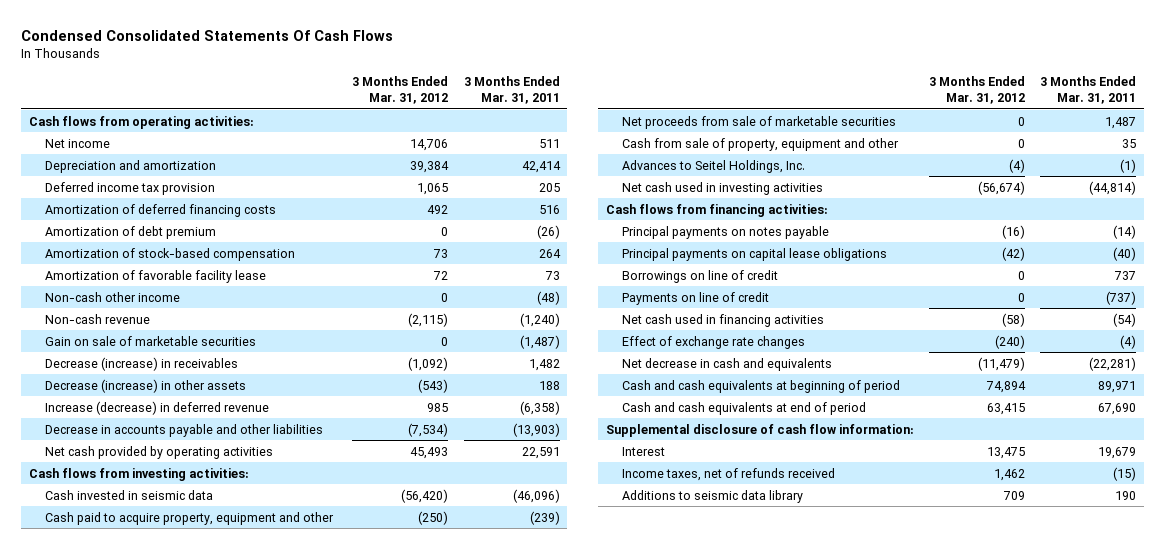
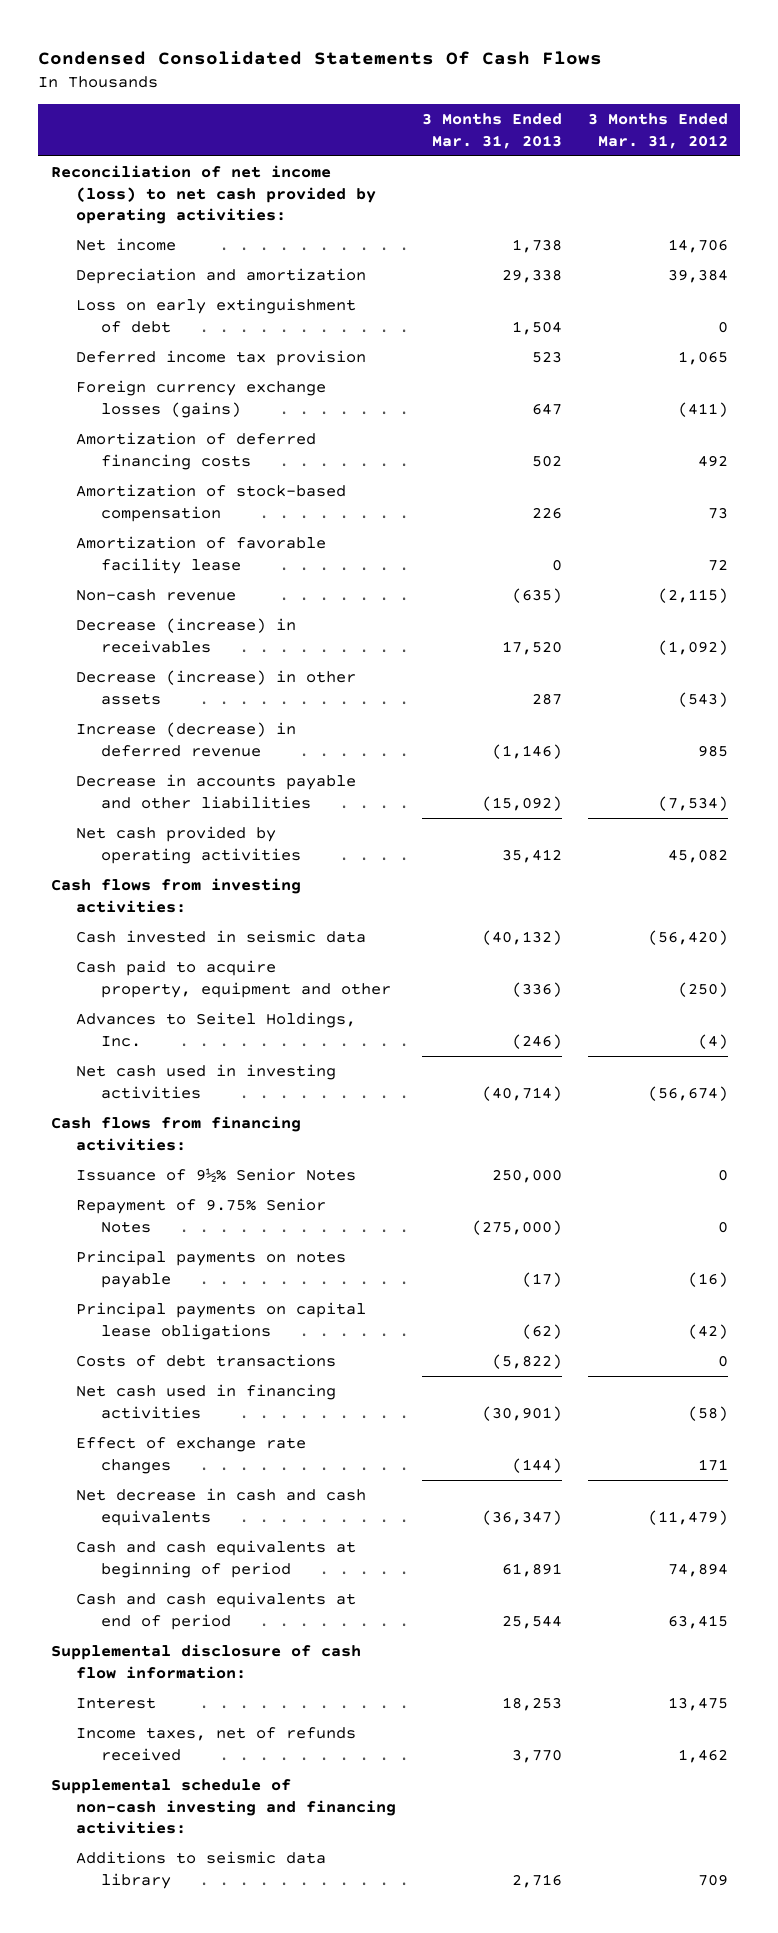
[463,75,560,104] 3 Months Ended Mar. 31, 2011 -> none
none -> [421,113,562,149] 3 Months Ended Mar. 31, 2013
[29,115,255,129] Cash flows from operating activities: -> none
none -> [50,165,376,225] Reconciliation of net income (loss) to net cash provided by operating activities:
none -> [75,298,356,333] Loss on early extinguishment of debt
none -> [75,380,326,418] Foreign currency exchange losses (gains)
[45,225,217,239] Amortization of debt premium -> none
[45,291,181,302] Non-cash other income -> none
[45,335,257,346] Gain on sale of marketable securities -> none
[410,446,449,459] 45,493 -> [667,848,728,863] 45,082
[622,115,897,129] Net proceeds from sale of marketable securities -> none
[622,137,900,151] Cash from sale of property, equipment and other -> none
none -> [75,1168,356,1183] Issuance of 9½% Senior Notes
none -> [75,1198,326,1233] Repayment of 9.75% Senior Notes
[622,269,779,283] Borrowings on line of credit -> none
[622,291,770,305] Payments on line of credit -> none
none -> [75,1354,336,1368] Costs of debt transactions
[995,334,1026,349] (240) -> [697,1458,728,1471] 171
[622,357,833,371] Net decrease in cash and equivalents -> [75,1488,366,1526] Net decrease in cash and cash equivalents
none -> [50,1779,396,1835] Supplemental schedule of non-cash investing and financing activities:

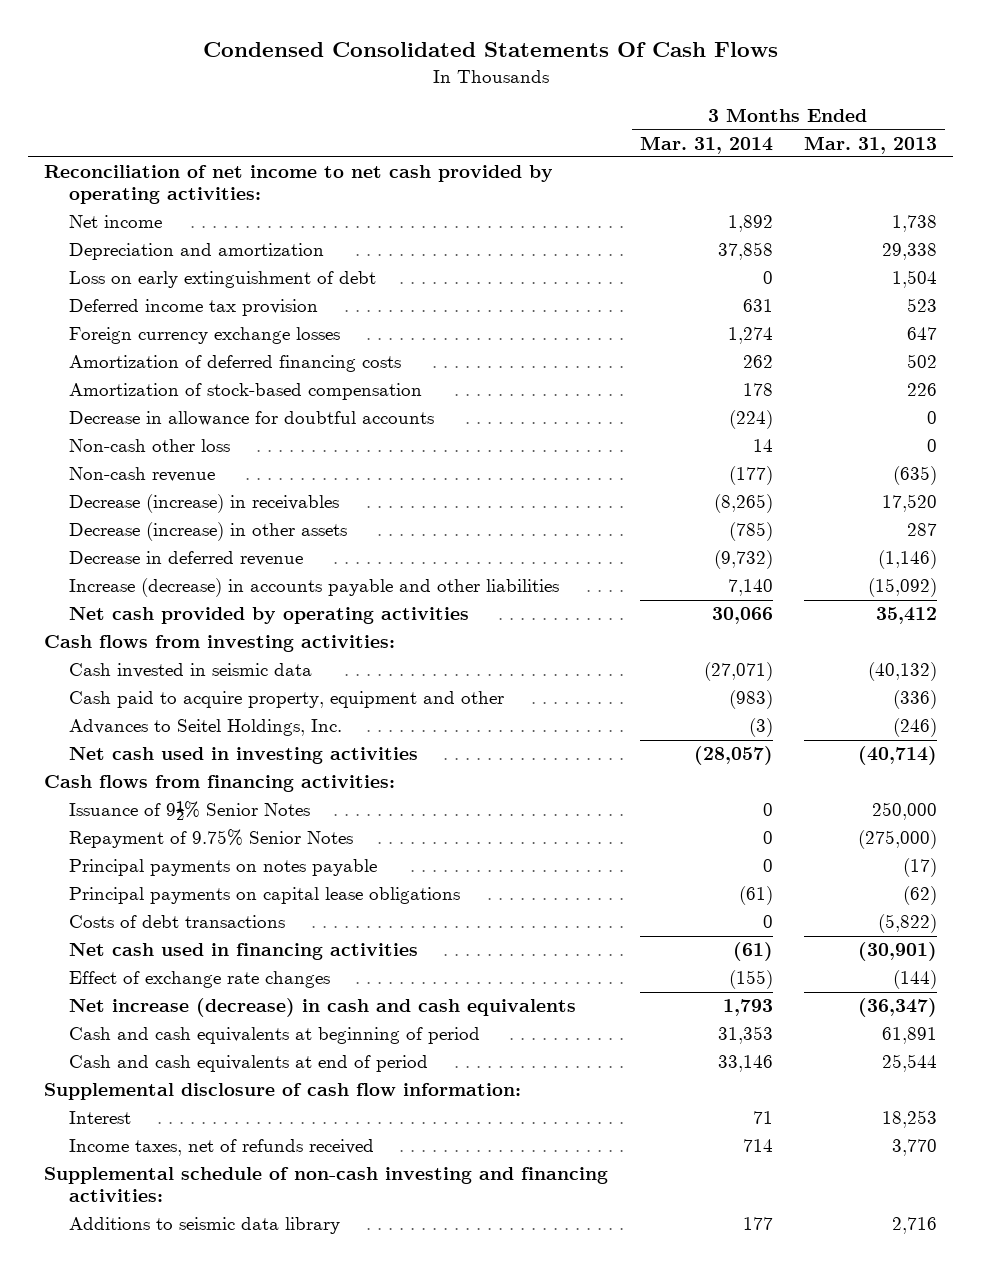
[587,113,728,149] 3 Months Ended Mar. 31, 2012 -> none
none -> [639,135,773,154] Mar. 31, 2014
[50,165,376,225] Reconciliation of net income (loss) to net cash provided by operating activities: -> [43,165,553,205] Reconciliation of net income to net cash provided by operating activities:
[75,380,326,418] Foreign currency exchange losses (gains) -> [69,327,341,345] Foreign currency exchange losses
[75,536,326,574] Amortization of favorable facility lease -> none
none -> [69,411,435,427] Decrease in allowance for doubtful accounts
none -> [69,439,231,453] Non-cash other loss
[75,722,296,757] Increase (decrease) in deferred revenue -> [69,551,304,567] Decrease in deferred revenue
[75,774,356,809] Decrease in accounts payable and other liabilities -> [69,578,560,598] Increase (decrease) in accounts payable and other liabilities
[75,1488,366,1526] Net decrease in cash and cash equivalents -> [69,998,577,1018] Net increase (decrease) in cash and cash equivalents

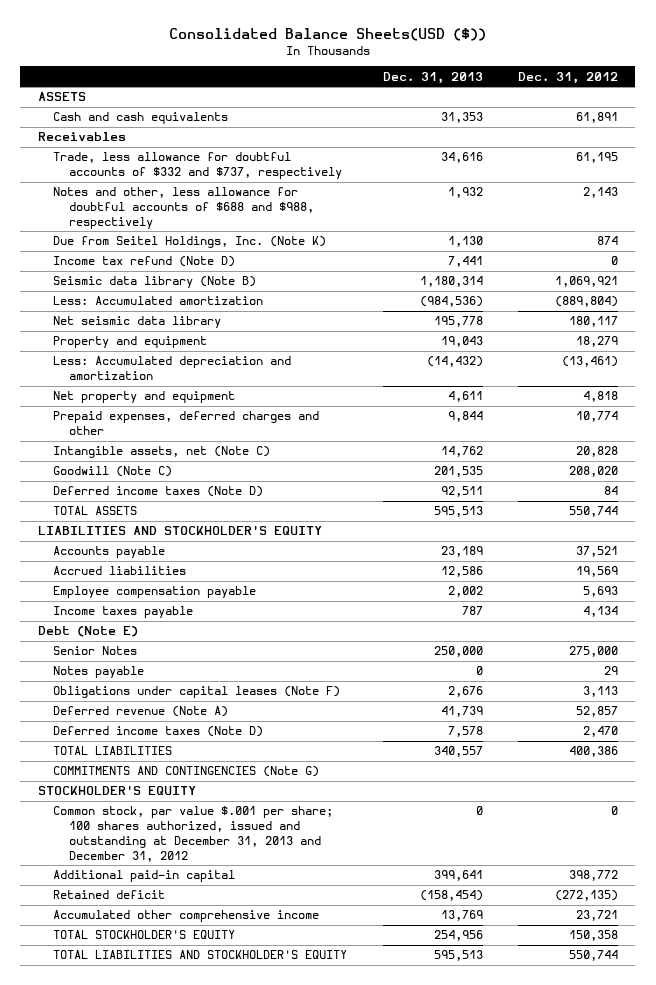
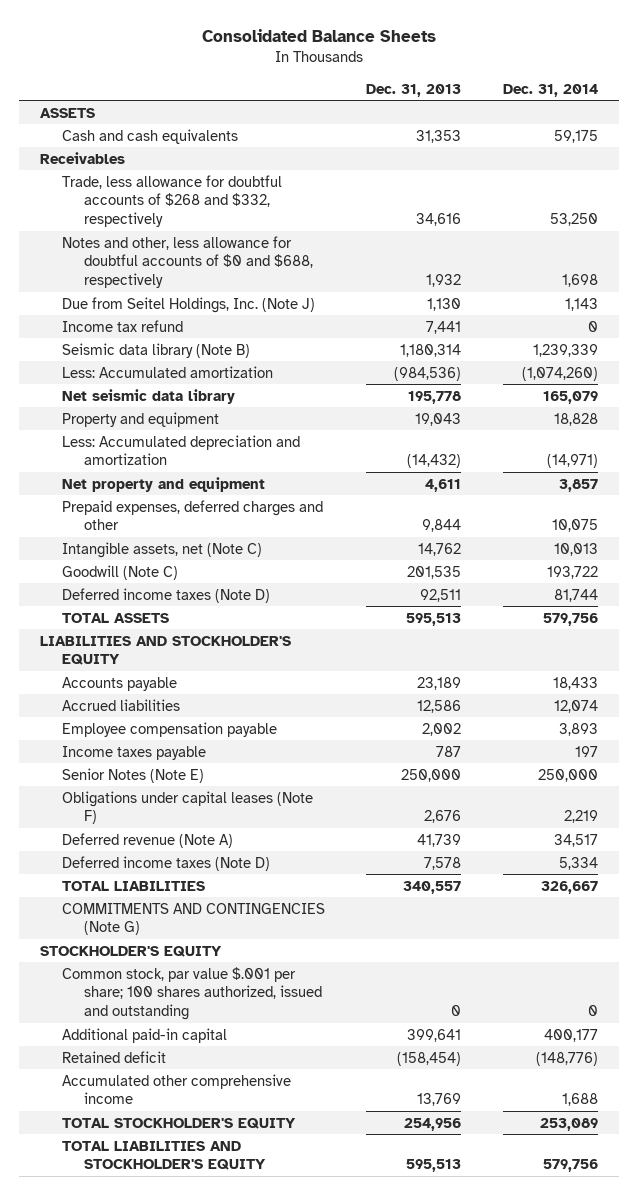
[168,27,486,41] Consolidated Balance Sheets(USD ($)) -> [201,29,436,43] Consolidated Balance Sheets
[517,71,618,84] Dec. 31, 2012 -> none
none -> [502,83,598,97] Dec. 31, 2014
[53,152,342,180] Trade, less allowance for doubtful accounts of $332 and $737, respectively -> [61,174,282,228] Trade, less allowance for doubtful accounts of $268 and $332, respectively
[53,187,314,229] Notes and other, less allowance for doubtful accounts of $688 and $988, respectively -> [61,235,313,289] Notes and other, less allowance for doubtful accounts of $0 and $688, respectively
[53,236,327,249] Due from Seitel Holdings, Inc. (Note K) -> [61,296,315,313] Due from Seitel Holdings, Inc. (Note J)
[53,256,236,268] Income tax refund (Note D) -> [61,319,183,332] Income tax refund
[38,626,139,638] Debt (Note E) -> none
[53,666,145,679] Notes payable -> none
[53,646,138,656] Senior Notes -> [61,767,204,783] Senior Notes (Note E)
[53,806,334,862] Common stock, par value $.001 per share; 100 shares authorized, issued and outstanding at December 31, 2013 and December 31, 2012 -> [61,966,322,1021] Common stock, par value $.001 per share; 100 shares authorized, issued and outstanding

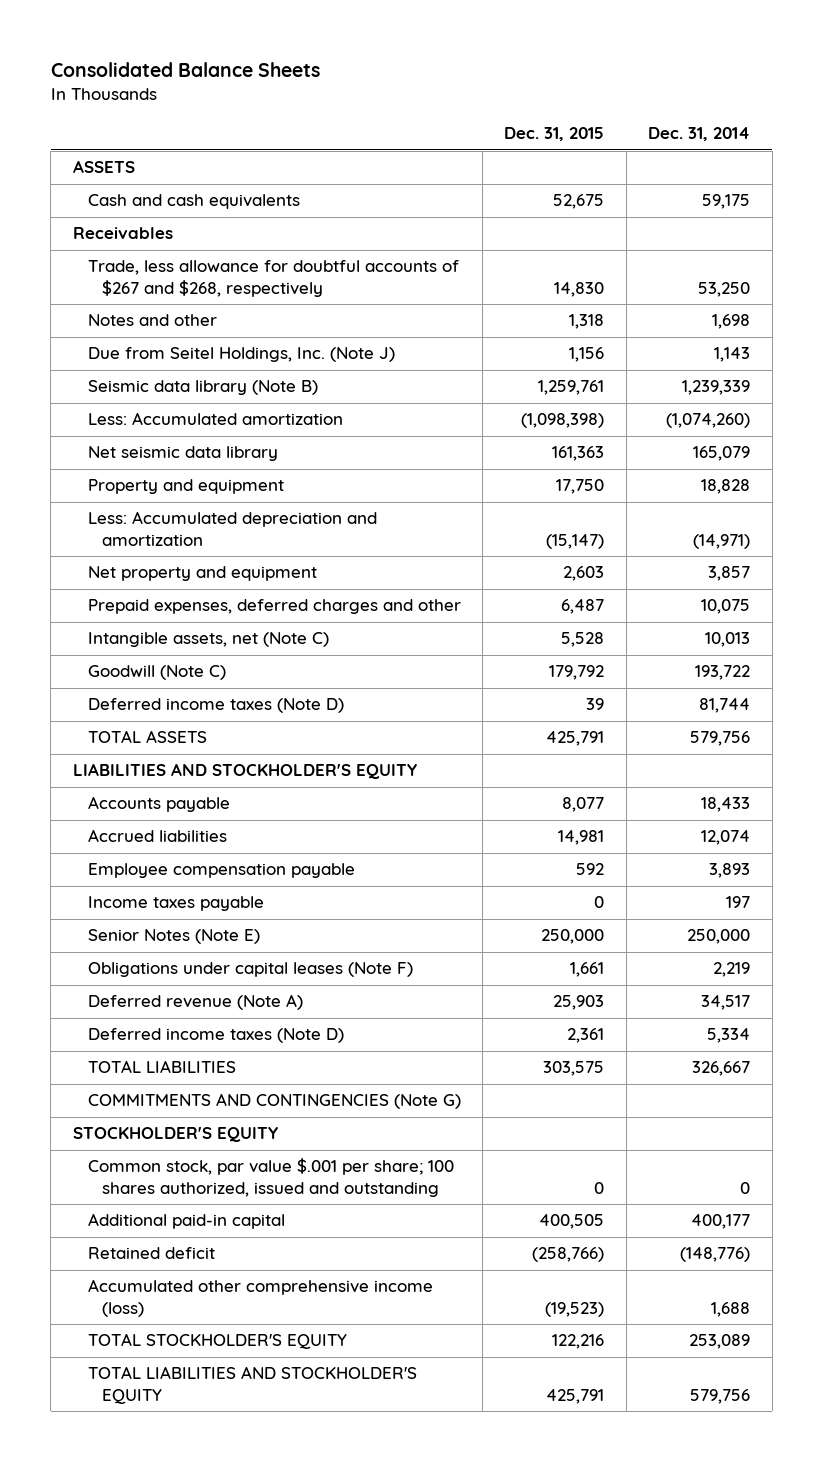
[366,83,462,97] Dec. 31, 2013 -> none
none -> [504,127,605,142] Dec. 31, 2015
[61,174,282,228] Trade, less allowance for doubtful accounts of $268 and $332, respectively -> [87,260,459,297] Trade, less allowance for doubtful accounts of $267 and $268, respectively
[61,235,313,289] Notes and other, less allowance for doubtful accounts of $0 and $688, respectively -> [87,314,217,327] Notes and other
[61,319,183,332] Income tax refund -> none
[61,1073,291,1105] Accumulated other comprehensive income -> [87,1279,433,1317] Accumulated other comprehensive income (loss)

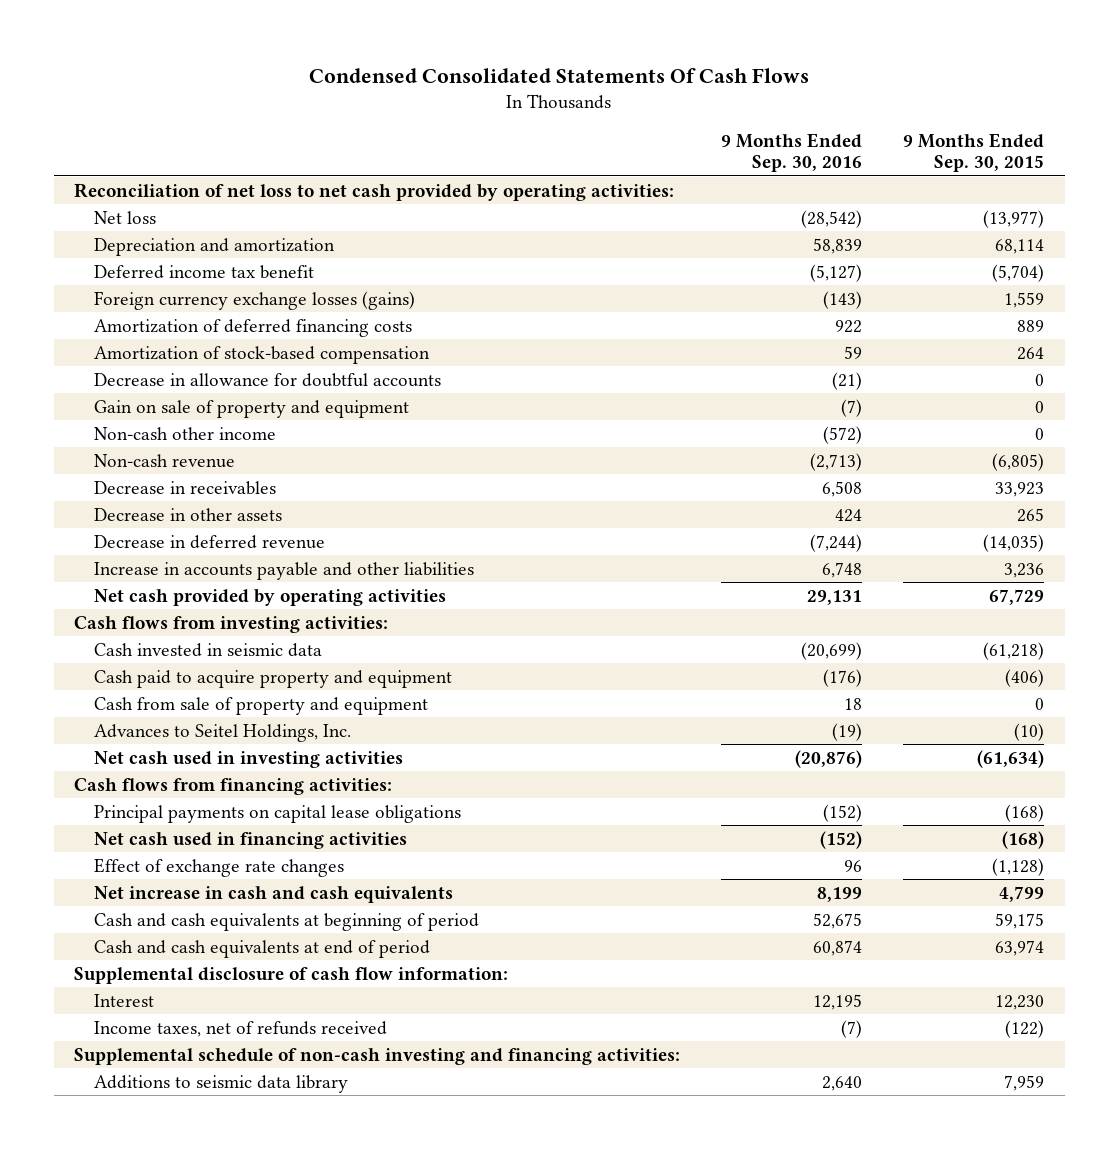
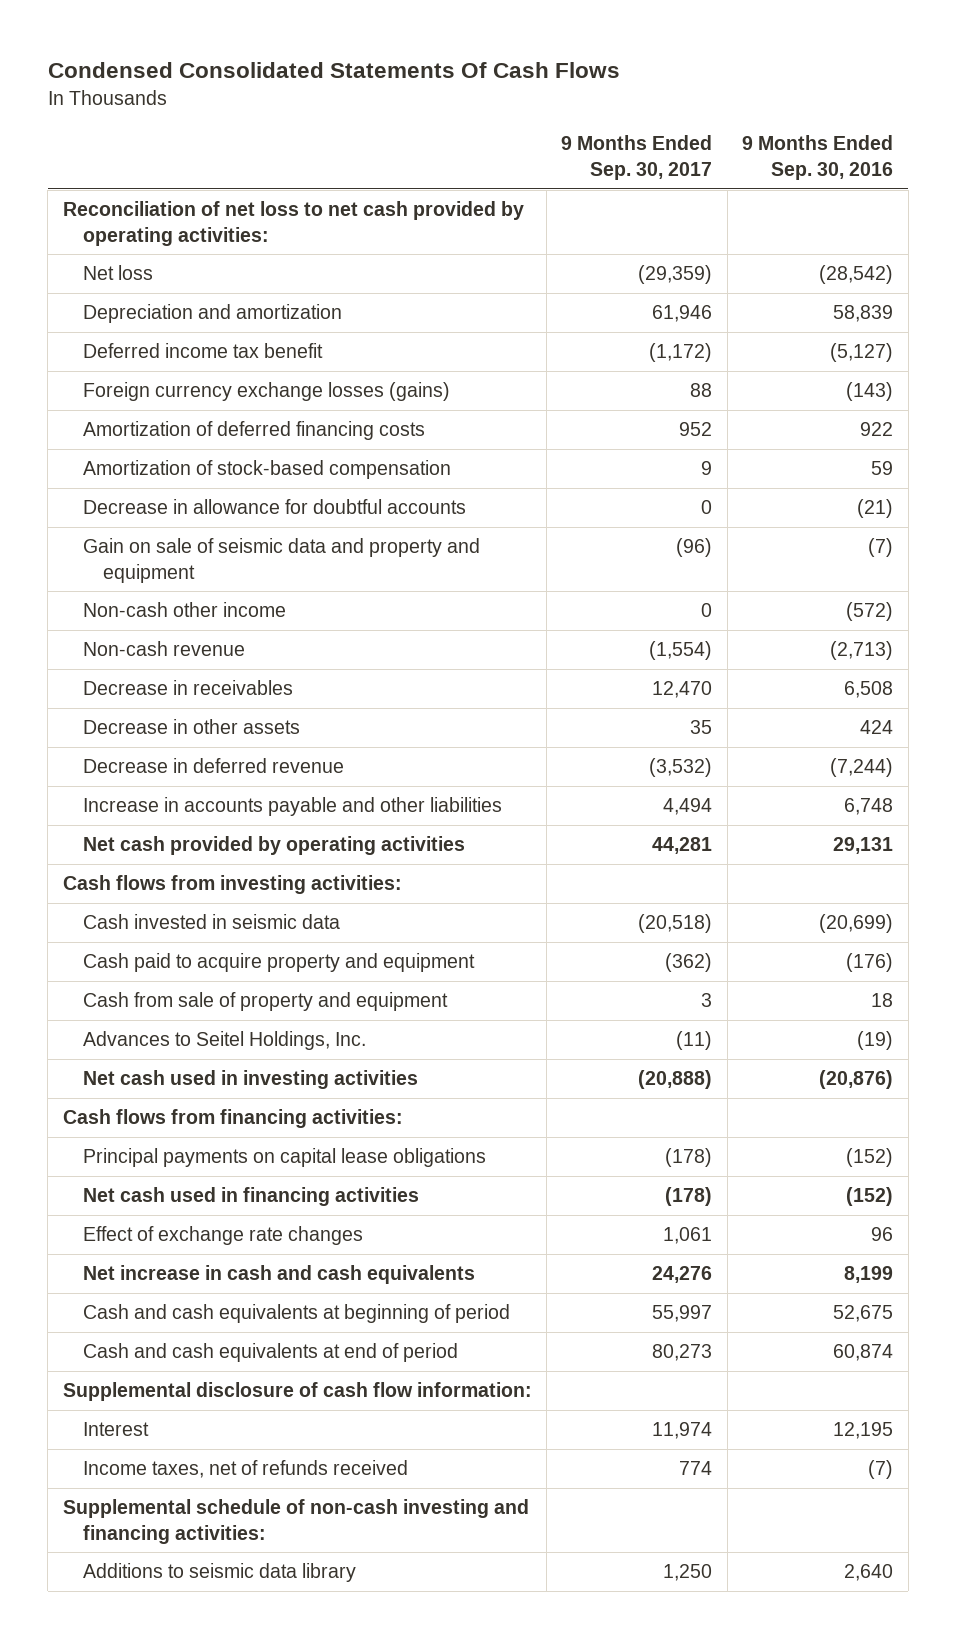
[903,132,1045,173] 9 Months Ended Sep. 30, 2015 -> none
none -> [561,135,713,180] 9 Months Ended Sep. 30, 2017
[93,399,409,418] Gain on sale of property and equipment -> [82,538,480,583] Gain on sale of seismic data and property and equipment

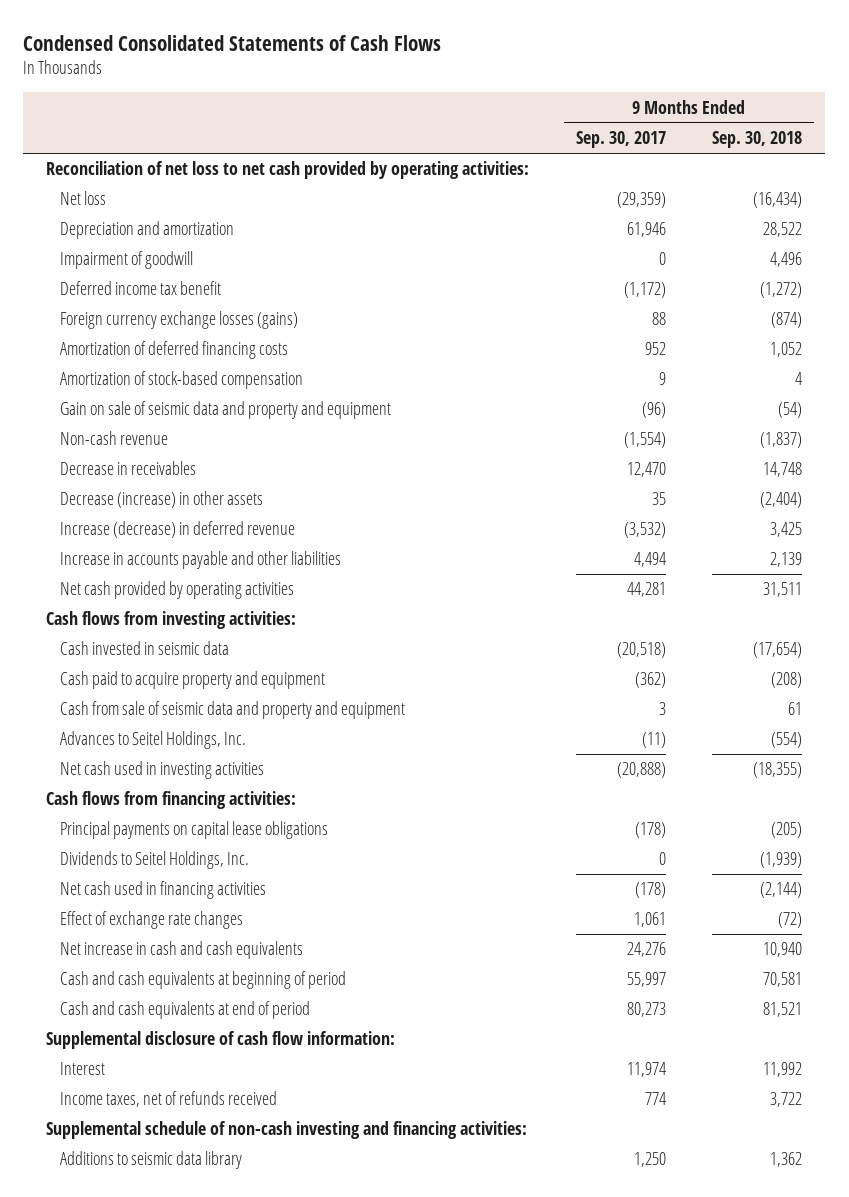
[47,62,620,79] Condensed Consolidated Statements Of Cash Flows -> [23,34,442,51] Condensed Consolidated Statements of Cash Flows
[742,135,894,180] 9 Months Ended Sep. 30, 2016 -> none
none -> [712,131,803,149] Sep. 30, 2018
none -> [59,251,193,270] Impairment of goodwill
[82,499,466,515] Decrease in allowance for doubtful accounts -> none
[82,602,286,618] Non-cash other income -> none
[82,719,300,735] Decrease in other assets -> [59,491,263,509] Decrease (increase) in other assets
[82,758,344,774] Decrease in deferred revenue -> [59,521,295,539] Increase (decrease) in deferred revenue
[82,992,448,1012] Cash from sale of property and equipment -> [59,701,405,720] Cash from sale of seismic data and property and equipment
none -> [59,851,249,870] Dividends to Seitel Holdings, Inc.

